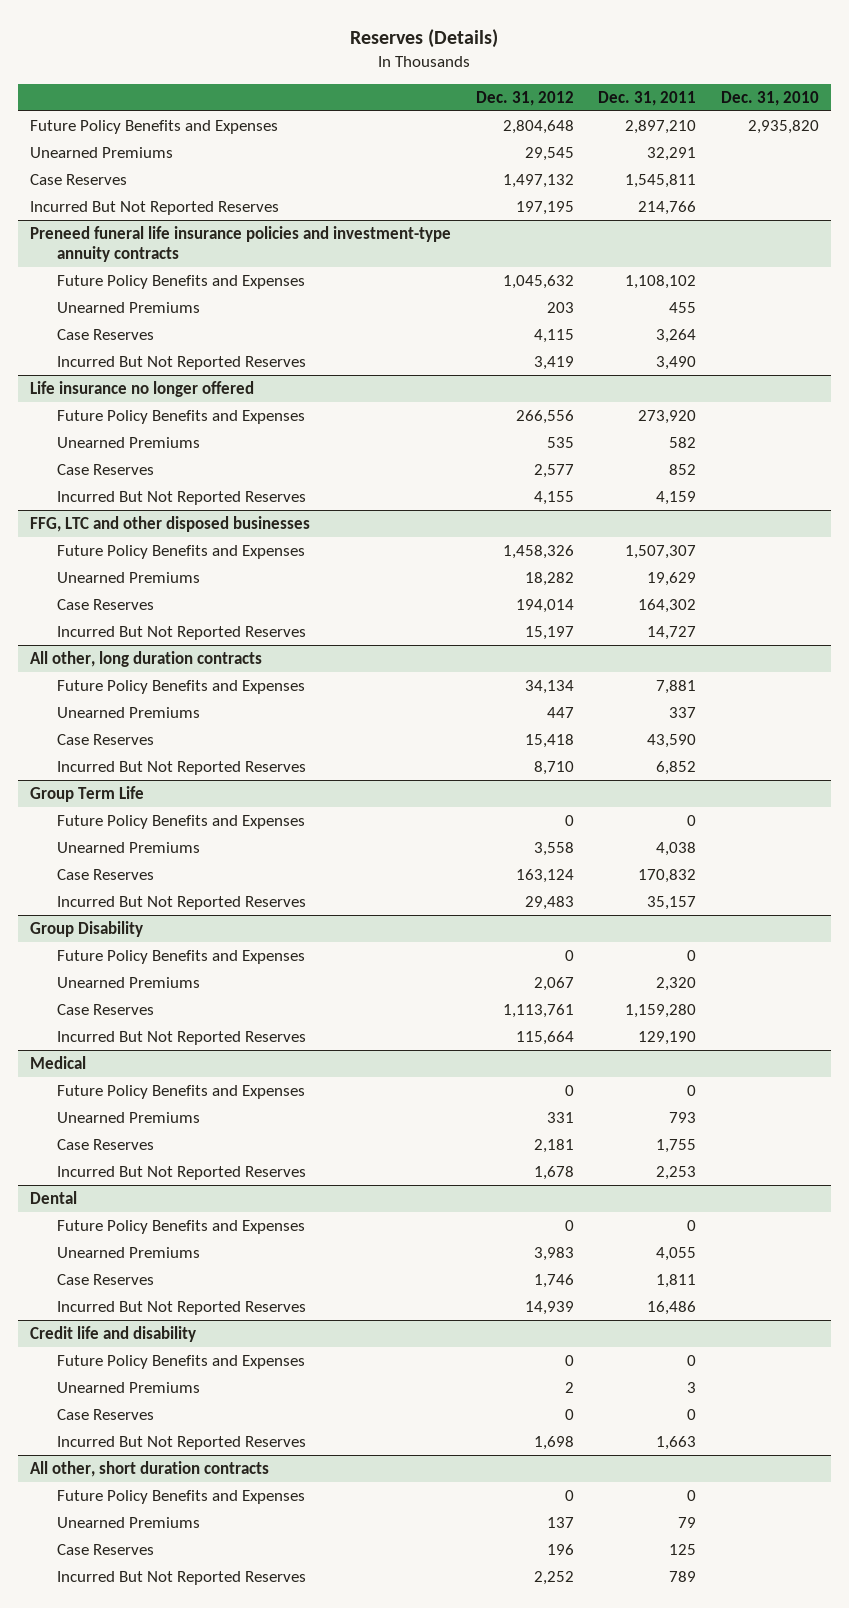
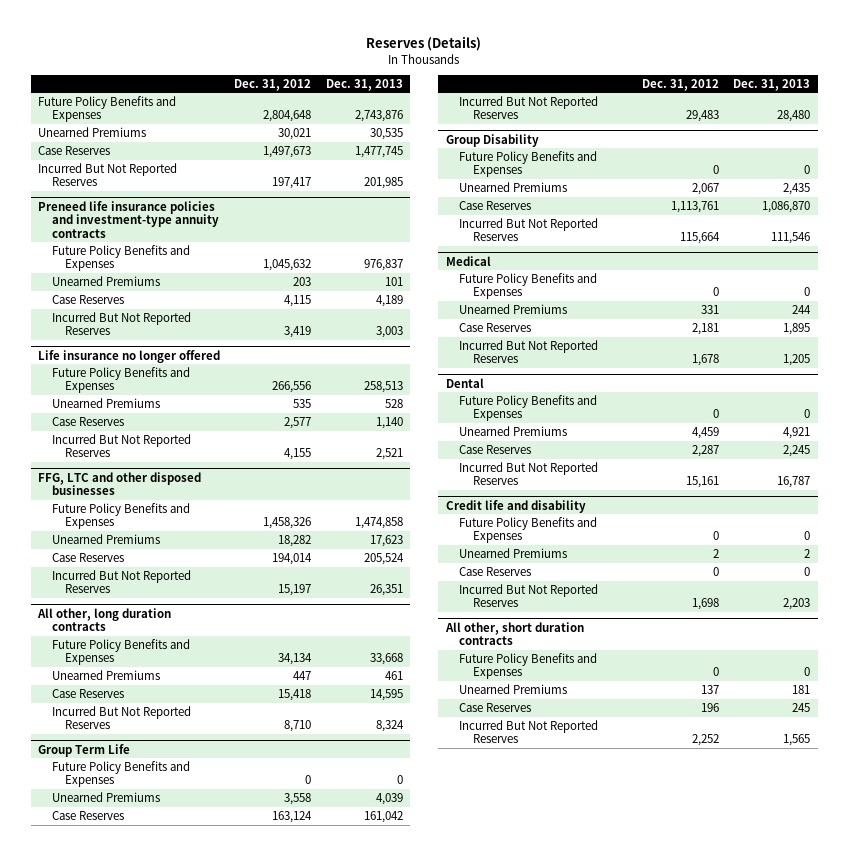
[598,90,697,106] Dec. 31, 2011 -> none
[720,90,819,106] Dec. 31, 2010 -> none
none -> [325,78,403,91] Dec. 31, 2013
[524,146,574,161] 29,545 -> [278,127,312,140] 30,021
[502,173,574,188] 1,497,132 -> [263,145,312,158] 1,497,673
[515,200,574,215] 197,195 -> [272,177,312,190] 197,417
[30,225,452,262] Preneed funeral life insurance policies and investment-type annuity contracts -> [38,200,219,238] Preneed life insurance policies and investment-type annuity contracts
[533,1246,574,1261] 3,983 -> [692,426,720,439] 4,459
[533,1273,574,1288] 1,746 -> [692,444,720,457] 2,287
[524,1300,574,1315] 14,939 -> [686,476,720,489] 15,161

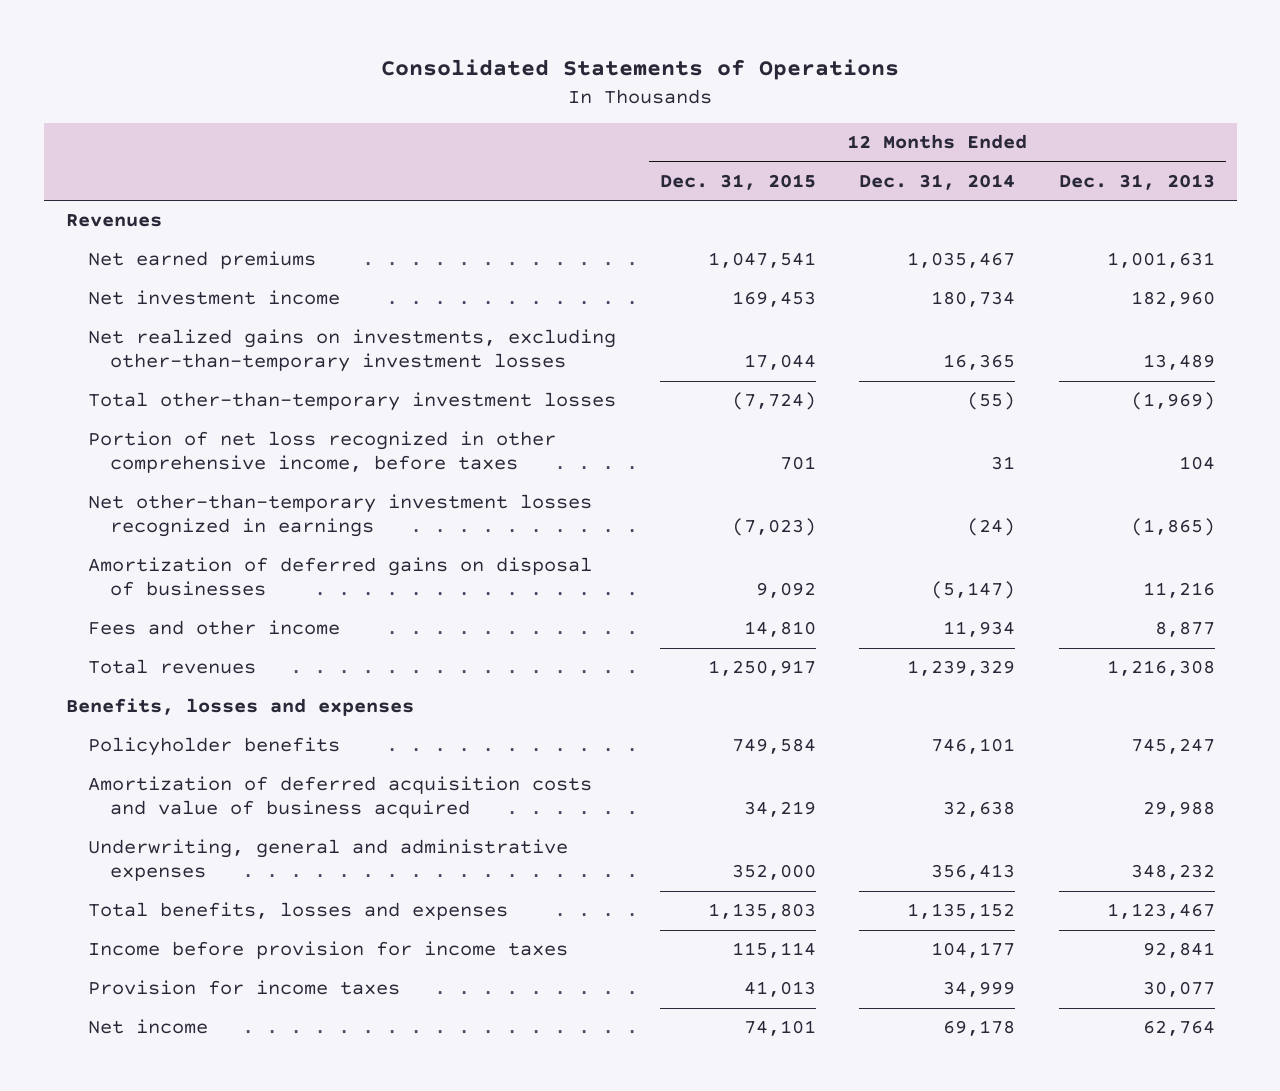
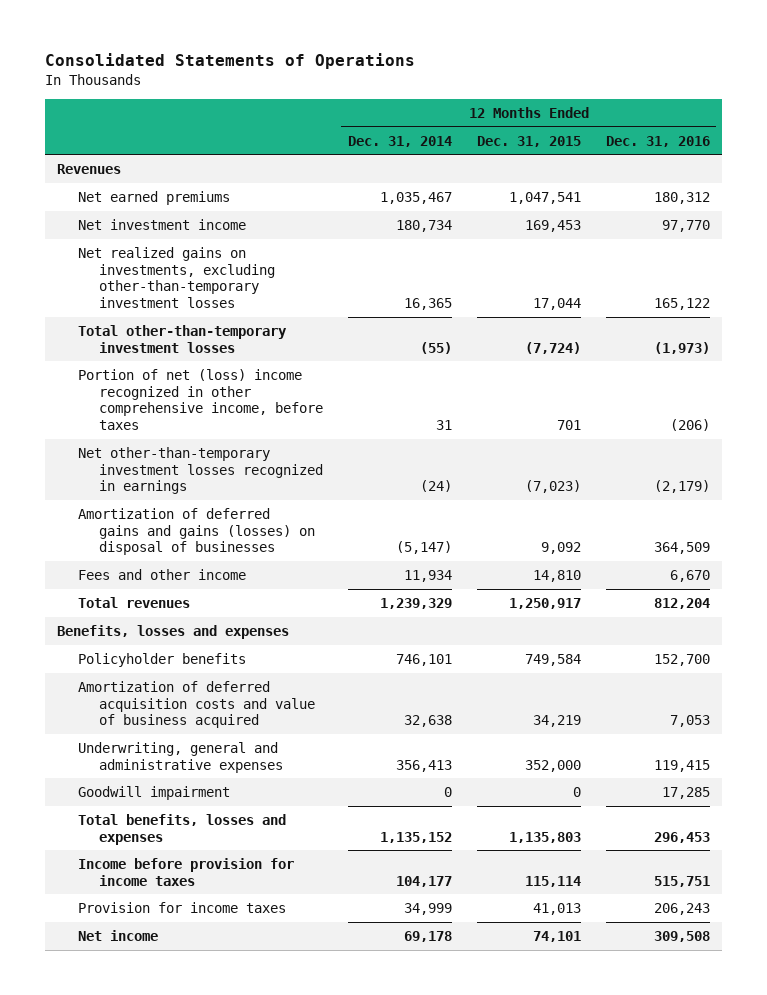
[1058,173,1215,190] Dec. 31, 2013 -> none
none -> [605,135,710,147] Dec. 31, 2016
[87,431,556,474] Portion of net loss recognized in other comprehensive income, before taxes -> [77,368,323,430] Portion of net (loss) income recognized in other comprehensive income, before taxes
[87,557,592,597] Amortization of deferred gains on disposal of businesses -> [77,507,315,556] Amortization of deferred gains and gains (losses) on disposal of businesses
none -> [77,785,230,800] Goodwill impairment

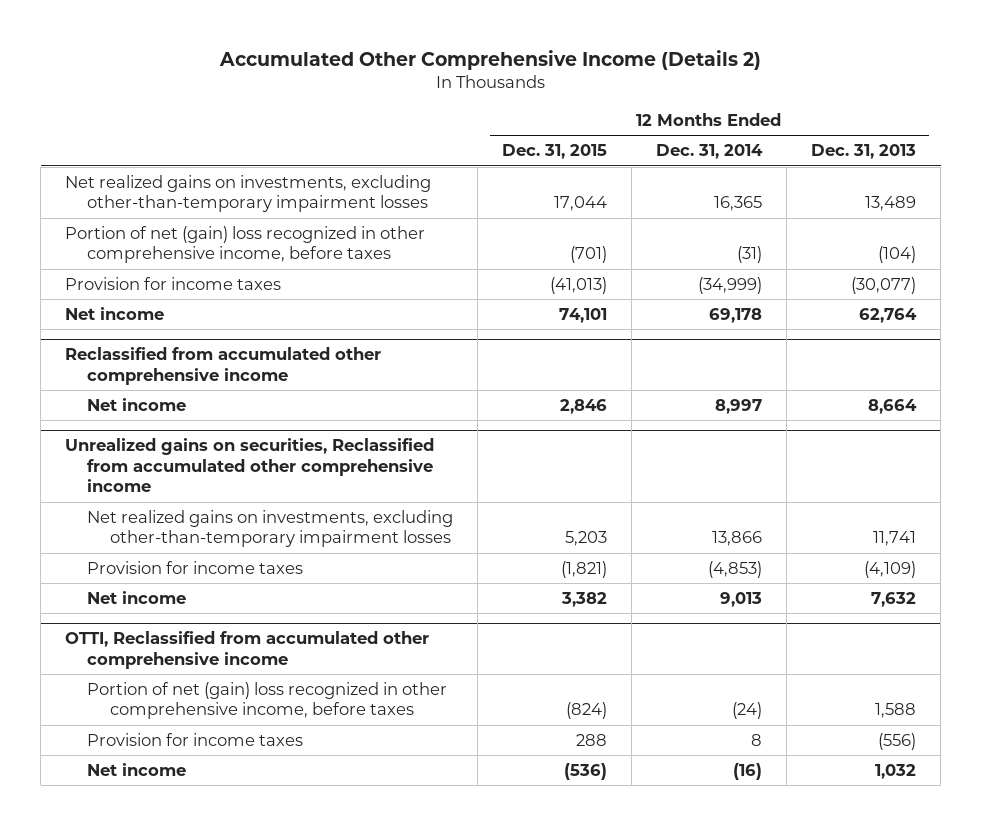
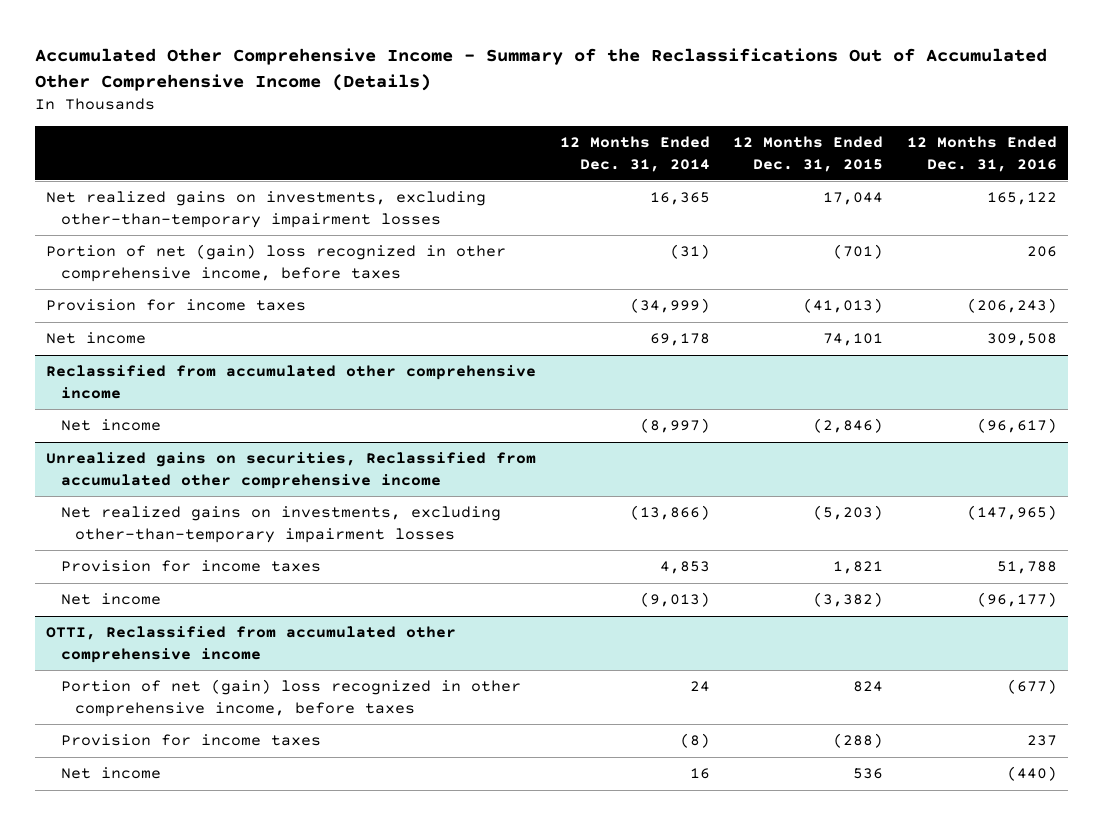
[218,50,761,71] Accumulated Other Comprehensive Income (Details 2) -> [34,47,1047,91] Accumulated Other Comprehensive Income - Summary of the Reclassifications Out of Accumulated Other Comprehensive Income (Details)
[811,144,917,160] Dec. 31, 2013 -> none
none -> [906,136,1057,172] 12 Months Ended Dec. 31, 2016
[560,398,608,414] 2,846 -> [813,418,884,434] (2,846)
[715,398,763,414] 8,997 -> [639,418,710,434] (8,997)
[565,531,608,547] 5,203 -> [813,505,884,521] (5,203)
[712,531,763,547] 13,866 -> [629,505,710,521] (13,866)
[561,560,608,578] (1,821) -> [833,561,884,575] 1,821
[708,560,763,578] (4,853) -> [659,561,710,575] 4,853
[561,591,608,607] 3,382 -> [813,592,884,608] (3,382)
[720,591,763,607] 9,013 -> [639,592,710,608] (9,013)
[566,702,608,720] (824) -> [853,681,884,693] 824
[732,702,763,720] (24) -> [689,681,710,693] 24
[576,733,608,746] 288 -> [833,733,884,749] (288)
[751,733,763,746] 8 -> [679,733,710,749] (8)
[564,762,608,780] (536) -> [853,768,884,780] 536
[733,762,763,780] (16) -> [689,768,710,780] 16

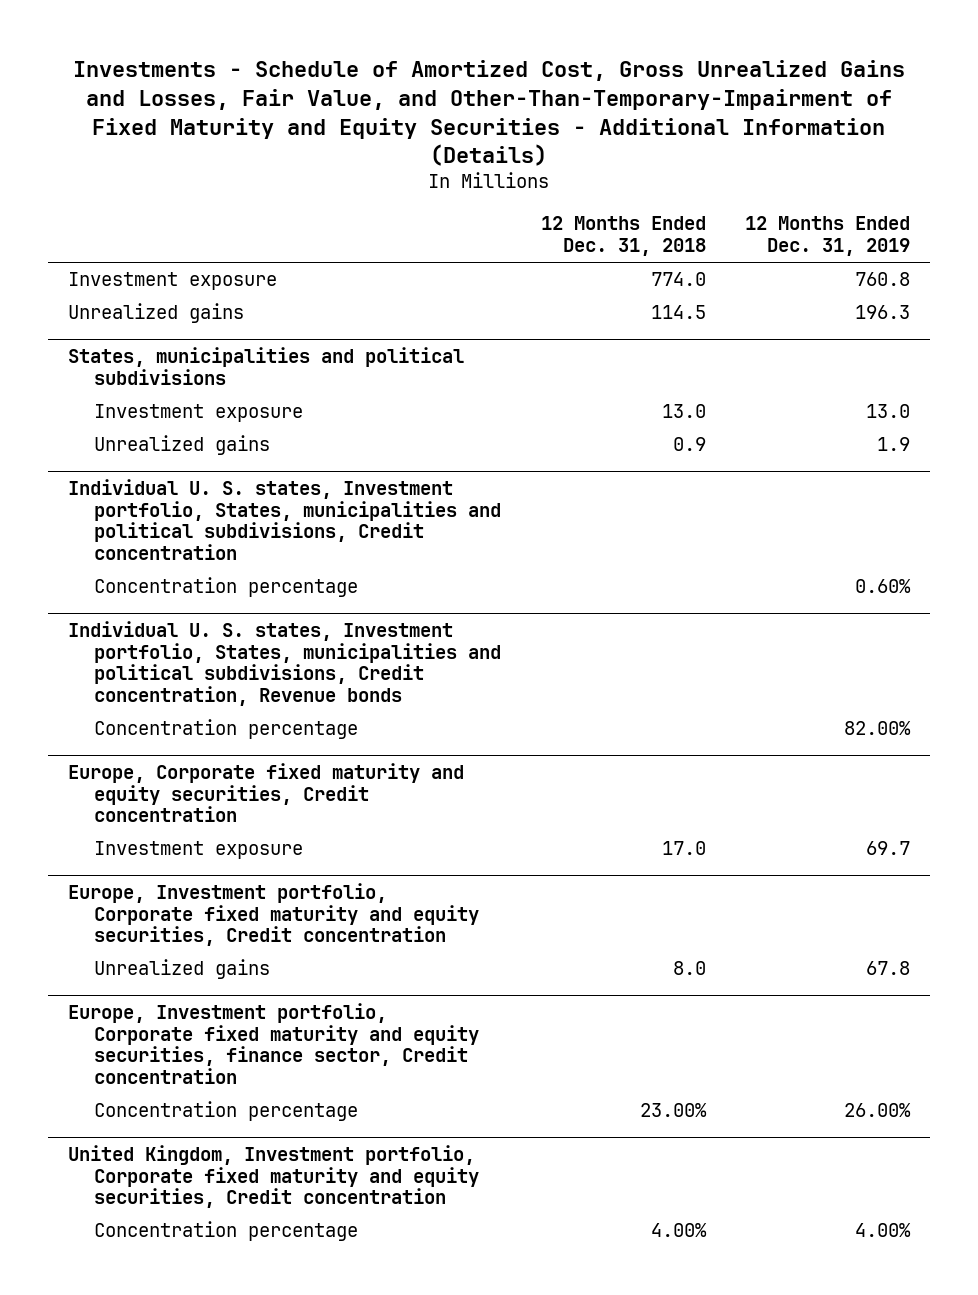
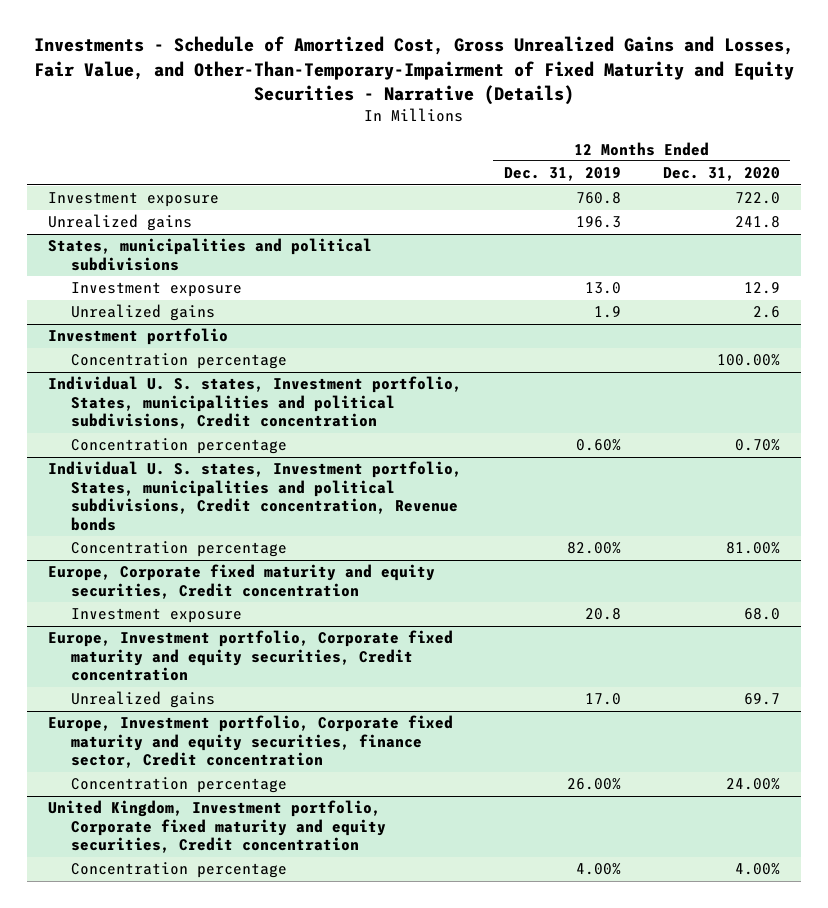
[73,60,906,167] Investments - Schedule of Amortized Cost, Gross Unrealized Gains and Losses, Fair Value, and Other-Than-Temporary-Impairment of Fixed Maturity and Equity Securities - Additional Information (Details) -> [33,36,794,106] Investments - Schedule of Amortized Cost, Gross Unrealized Gains and Losses, Fair Value, and Other-Than-Temporary-Impairment of Fixed Maturity and Equity Securities - Narrative (Details)
[540,216,706,257] 12 Months Ended Dec. 31, 2018 -> none
none -> [662,167,780,182] Dec. 31, 2020
none -> [47,328,228,346] Investment portfolio
none -> [71,353,288,370] Concentration percentage
[866,841,911,856] 69.7 -> [584,608,621,621] 20.8
[866,961,911,976] 67.8 -> [584,693,621,706] 17.0

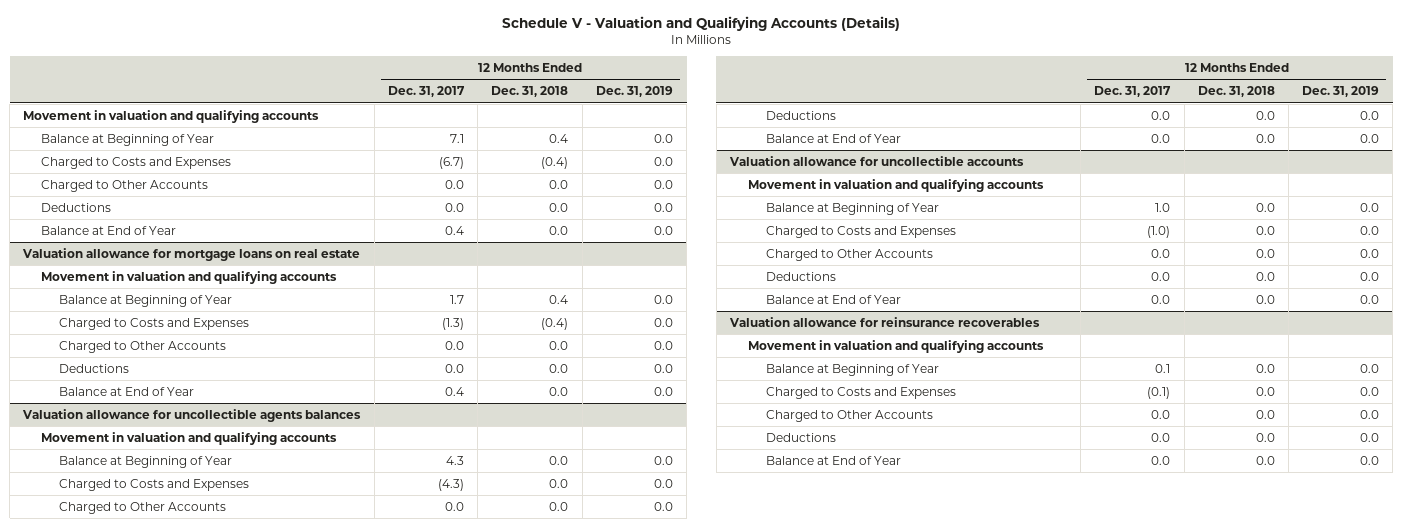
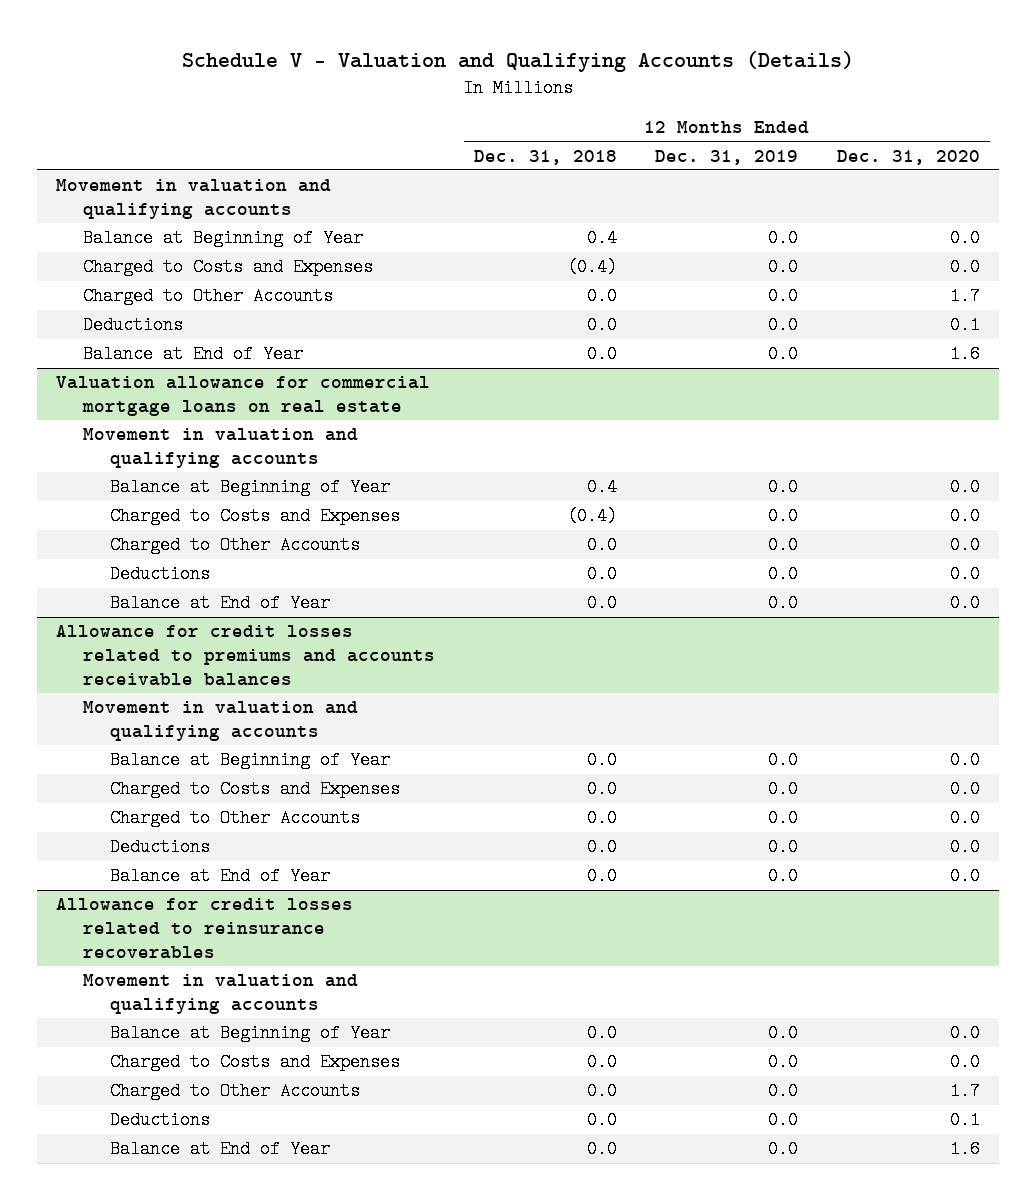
[387,85,465,97] Dec. 31, 2017 -> none
none -> [836,149,980,165] Dec. 31, 2020
[22,247,361,261] Valuation allowance for mortgage loans on real estate -> [56,376,431,417] Valuation allowance for commercial mortgage loans on real estate
[41,431,338,445] Movement in valuation and qualifying accounts -> none
[59,455,233,468] Balance at Beginning of Year -> none
[59,478,250,491] Charged to Costs and Expenses -> none
[59,501,227,514] Charged to Other Accounts -> none
[765,110,836,120] Deductions -> none
[765,133,901,143] Balance at End of Year -> none
[728,155,1024,166] Valuation allowance for uncollectible accounts -> none
[22,408,362,422] Valuation allowance for uncollectible agents balances -> [56,625,435,686] Allowance for credit losses related to premiums and accounts receivable balances
[728,316,1040,327] Valuation allowance for reinsurance recoverables -> [56,898,354,959] Allowance for credit losses related to reinsurance recoverables

